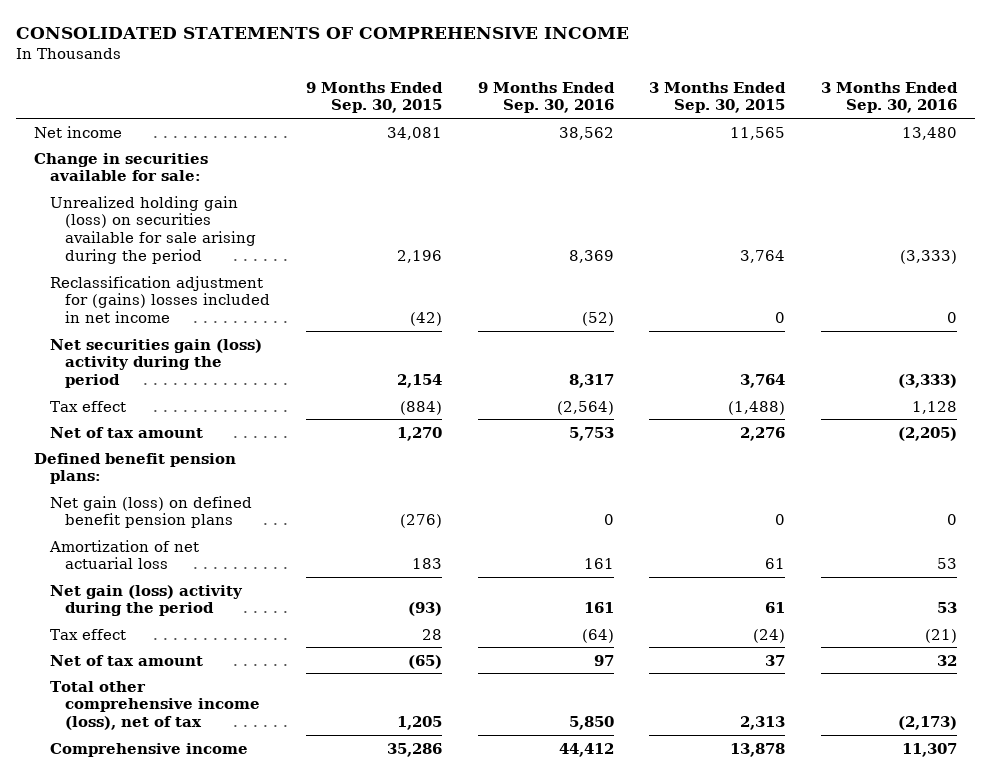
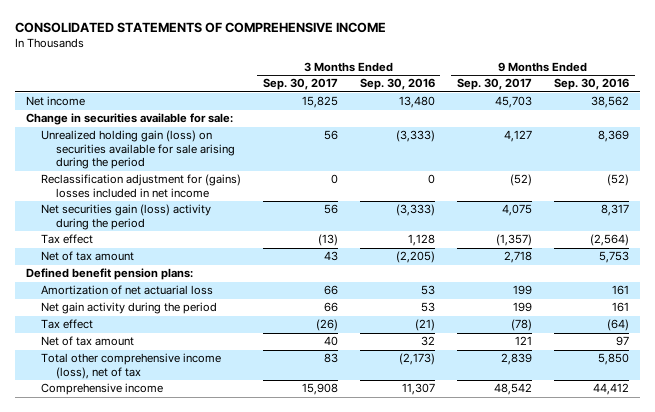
[306,81,444,114] 9 Months Ended Sep. 30, 2015 -> none
[649,81,787,114] 3 Months Ended Sep. 30, 2015 -> none
none -> [262,78,338,91] Sep. 30, 2017
none -> [456,78,532,91] Sep. 30, 2017
[49,495,252,529] Net gain (loss) on defined benefit pension plans -> none
[49,584,243,617] Net gain (loss) activity during the period -> [40,302,217,315] Net gain activity during the period

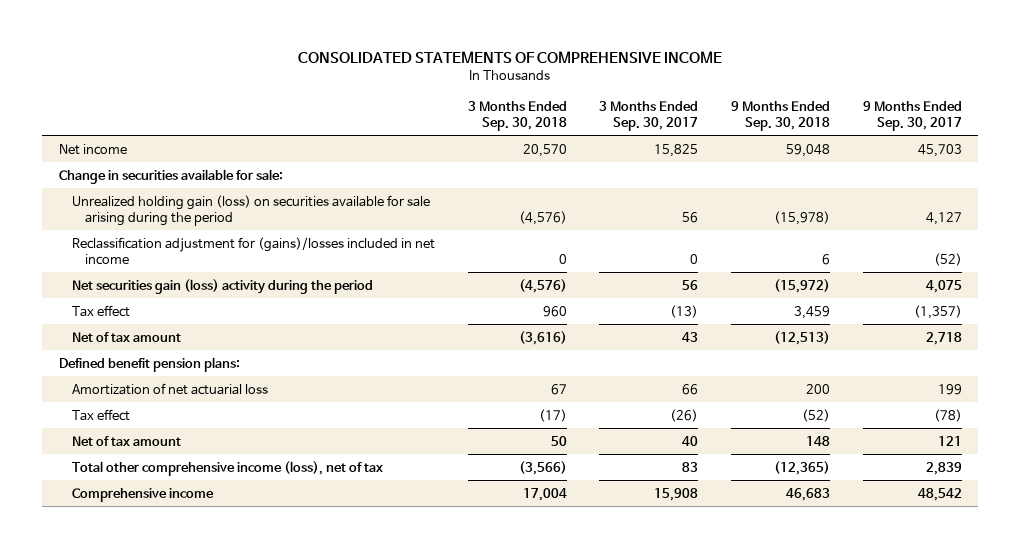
[359,78,435,91] Sep. 30, 2016 -> none
[554,78,630,91] Sep. 30, 2016 -> none
none -> [467,100,567,131] 3 Months Ended Sep. 30, 2018
none -> [731,100,831,131] 9 Months Ended Sep. 30, 2018
[40,174,241,198] Reclassification adjustment for (gains) losses included in net income -> [71,236,435,265] Reclassification adjustment for (gains)/losses included in net income
[40,302,217,315] Net gain activity during the period -> none

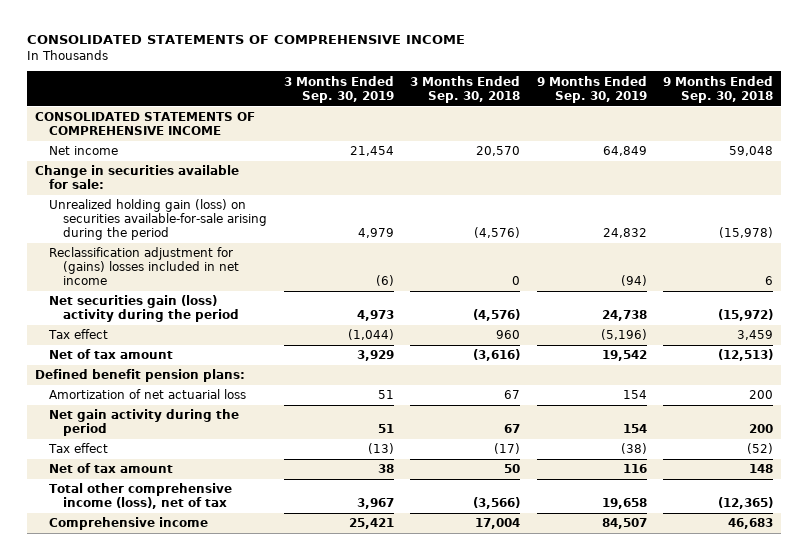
[599,100,699,131] 3 Months Ended Sep. 30, 2017 -> none
[862,100,962,131] 9 Months Ended Sep. 30, 2017 -> none
none -> [283,75,394,103] 3 Months Ended Sep. 30, 2019
none -> [536,75,647,103] 9 Months Ended Sep. 30, 2019
none -> [34,112,255,136] CONSOLIDATED STATEMENTS OF COMPREHENSIVE INCOME
[71,194,430,226] Unrealized holding gain (loss) on securities available for sale arising during the period -> [49,199,268,241] Unrealized holding gain (loss) on securities available-for-sale arising during the period
[71,236,435,265] Reclassification adjustment for (gains)/losses included in net income -> [49,247,240,286] Reclassification adjustment for (gains) losses included in net income
none -> [49,409,240,437] Net gain activity during the period

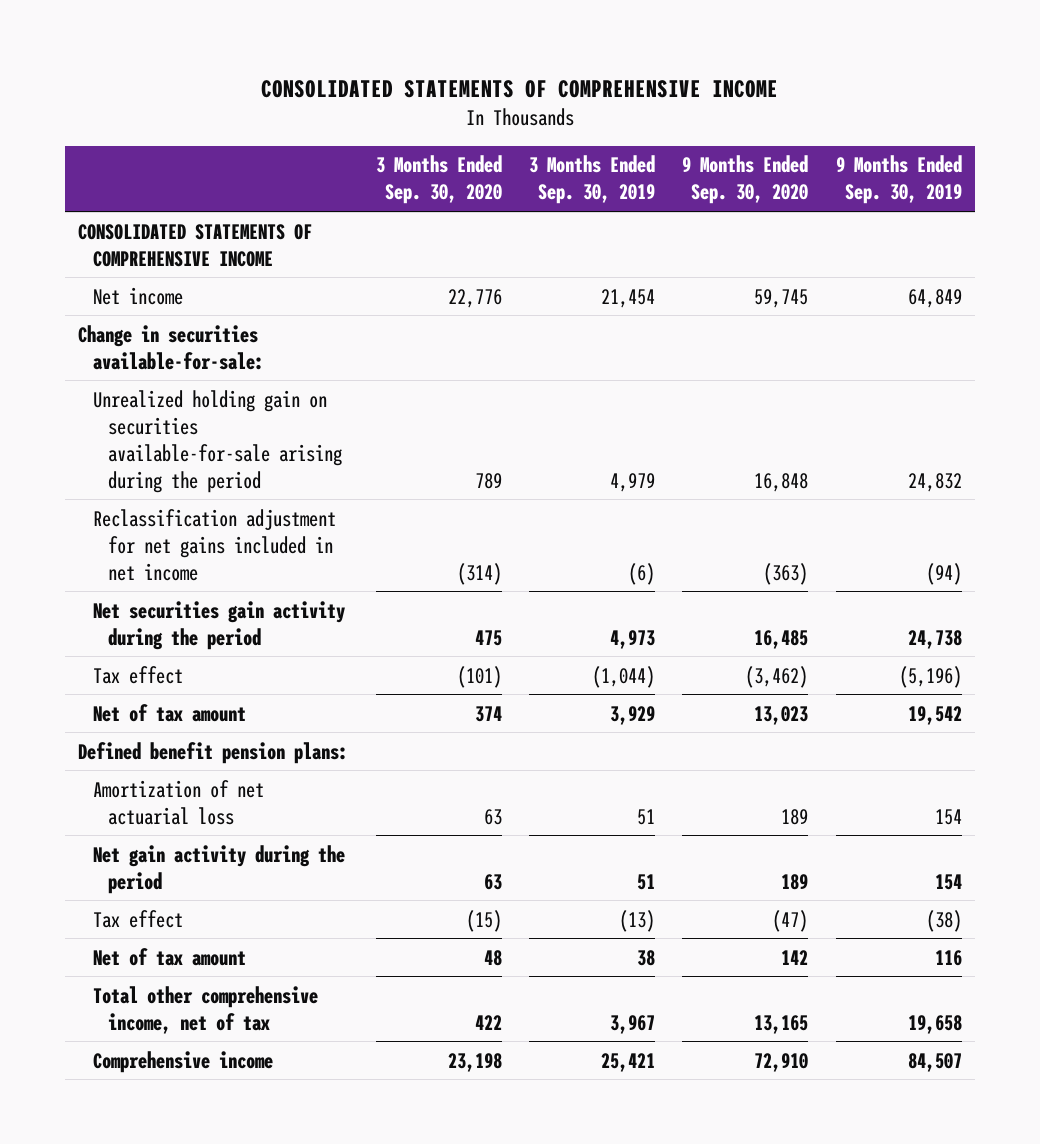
[410,75,521,103] 3 Months Ended Sep. 30, 2018 -> none
[663,75,774,103] 9 Months Ended Sep. 30, 2018 -> none
none -> [375,155,502,205] 3 Months Ended Sep. 30, 2020
none -> [682,155,809,205] 9 Months Ended Sep. 30, 2020
[34,165,239,190] Change in securities available for sale: -> [78,324,264,370] Change in securities available-for-sale:
[49,199,268,241] Unrealized holding gain (loss) on securities available-for-sale arising during the period -> [92,389,342,493] Unrealized holding gain on securities available-for-sale arising during the period
[49,247,240,286] Reclassification adjustment for (gains) losses included in net income -> [92,508,336,581] Reclassification adjustment for net gains included in net income
[49,295,240,323] Net securities gain (loss) activity during the period -> [92,600,345,650] Net securities gain activity during the period
[49,483,233,510] Total other comprehensive income (loss), net of tax -> [92,985,318,1034] Total other comprehensive income, net of tax

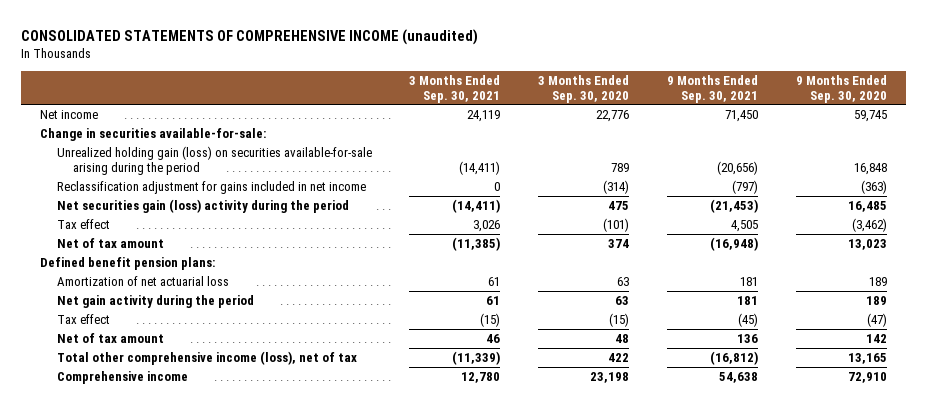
[260,79,778,98] CONSOLIDATED STATEMENTS OF COMPREHENSIVE INCOME -> [21,28,479,45] CONSOLIDATED STATEMENTS OF COMPREHENSIVE INCOME (unaudited)
[528,155,655,205] 3 Months Ended Sep. 30, 2019 -> none
[835,155,962,205] 9 Months Ended Sep. 30, 2019 -> none
none -> [409,74,501,103] 3 Months Ended Sep. 30, 2021
none -> [667,74,759,103] 9 Months Ended Sep. 30, 2021
[78,223,313,267] CONSOLIDATED STATEMENTS OF COMPREHENSIVE INCOME -> none
[92,389,342,493] Unrealized holding gain on securities available-for-sale arising during the period -> [56,145,372,175] Unrealized holding gain (loss) on securities available-for-sale arising during the period
[92,508,336,581] Reclassification adjustment for net gains included in net income -> [56,180,366,194] Reclassification adjustment for gains included in net income
[92,600,345,650] Net securities gain activity during the period -> [56,198,349,213] Net securities gain (loss) activity during the period
[92,985,318,1034] Total other comprehensive income, net of tax -> [56,350,357,365] Total other comprehensive income (loss), net of tax

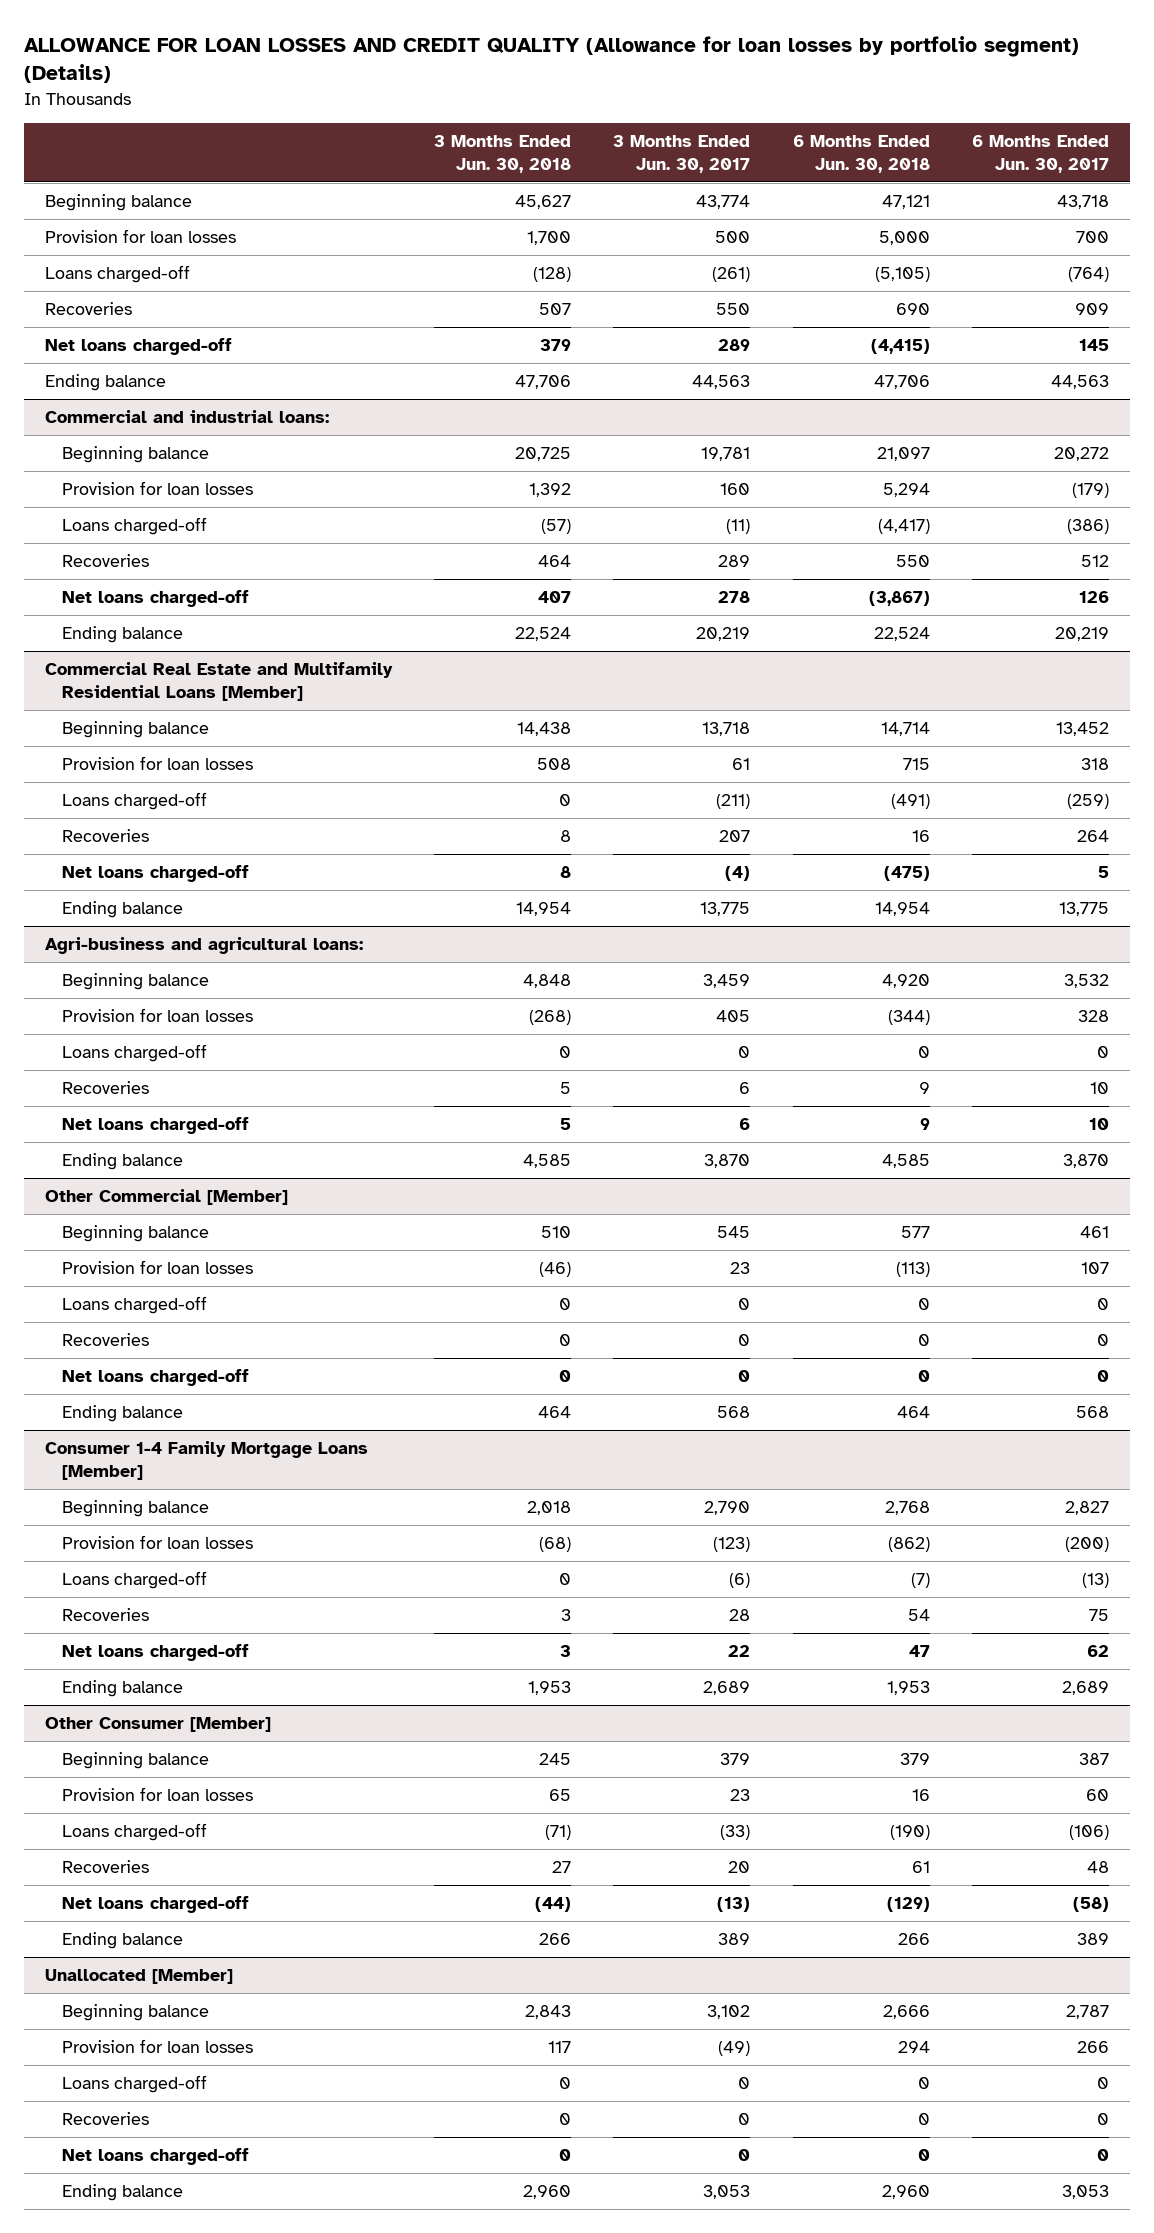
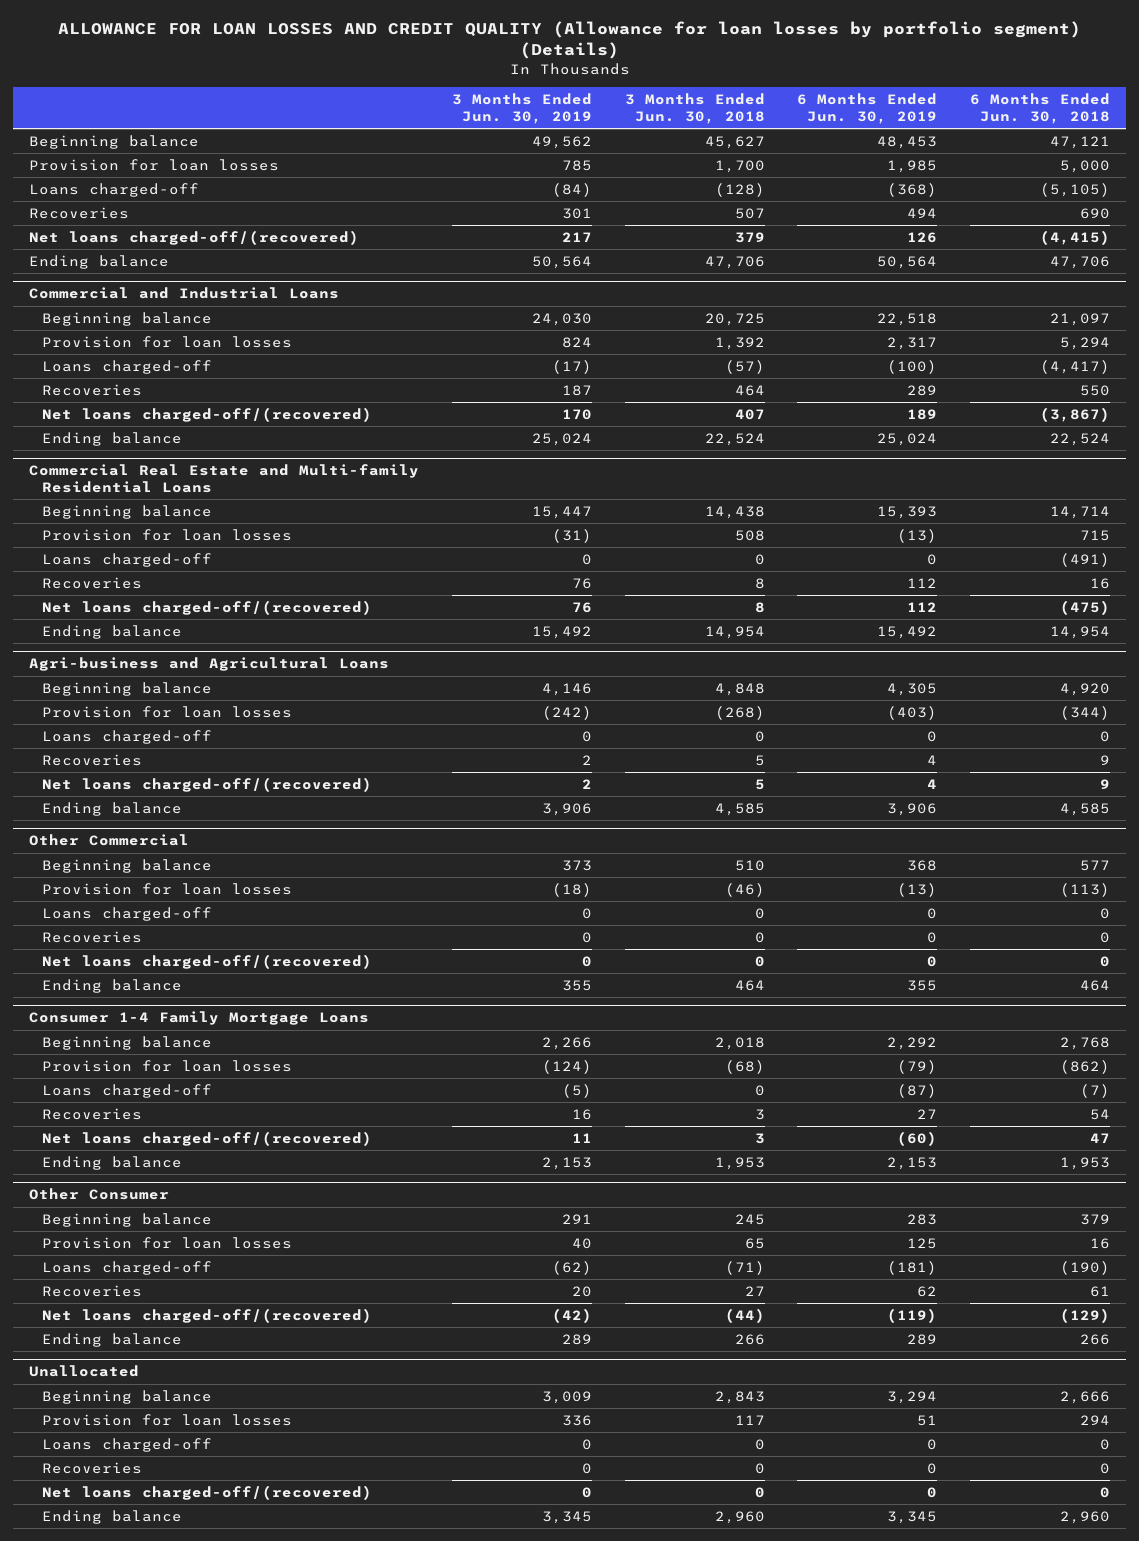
[613,134,751,173] 3 Months Ended Jun. 30, 2017 -> none
[971,134,1109,173] 6 Months Ended Jun. 30, 2017 -> none
none -> [452,93,593,125] 3 Months Ended Jun. 30, 2019
none -> [797,93,938,125] 6 Months Ended Jun. 30, 2019
[44,338,232,356] Net loans charged-off -> [29,229,360,245] Net loans charged-off/(recovered)
[44,410,329,424] Commercial and industrial loans: -> [29,287,340,300] Commercial and Industrial Loans
[61,590,249,608] Net loans charged-off -> [41,406,372,422] Net loans charged-off/(recovered)
[44,662,393,702] Commercial Real Estate and Multifamily Residential Loans [Member] -> [29,464,420,494] Commercial Real Estate and Multi-family Residential Loans
[61,865,249,883] Net loans charged-off -> [41,599,372,615] Net loans charged-off/(recovered)
[44,937,363,955] Agri-business and agricultural loans: -> [29,657,390,672] Agri-business and Agricultural Loans
[61,1117,249,1135] Net loans charged-off -> [41,776,372,792] Net loans charged-off/(recovered)
[44,1189,288,1206] Other Commercial [Member] -> [29,834,190,847] Other Commercial
[61,1369,249,1387] Net loans charged-off -> [41,953,372,969] Net loans charged-off/(recovered)
[44,1441,368,1481] Consumer 1-4 Family Mortgage Loans [Member] -> [29,1011,370,1026] Consumer 1-4 Family Mortgage Loans
[61,1644,249,1662] Net loans charged-off -> [41,1130,372,1146] Net loans charged-off/(recovered)
[44,1717,271,1733] Other Consumer [Member] -> [29,1188,170,1201] Other Consumer
[61,1896,249,1914] Net loans charged-off -> [41,1307,372,1323] Net loans charged-off/(recovered)
[44,1969,233,1985] Unallocated [Member] -> [29,1365,140,1378] Unallocated
[61,2148,249,2166] Net loans charged-off -> [41,1484,372,1500] Net loans charged-off/(recovered)

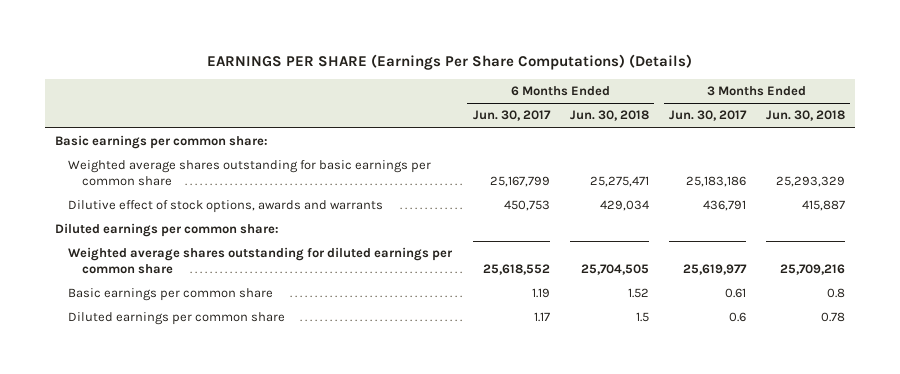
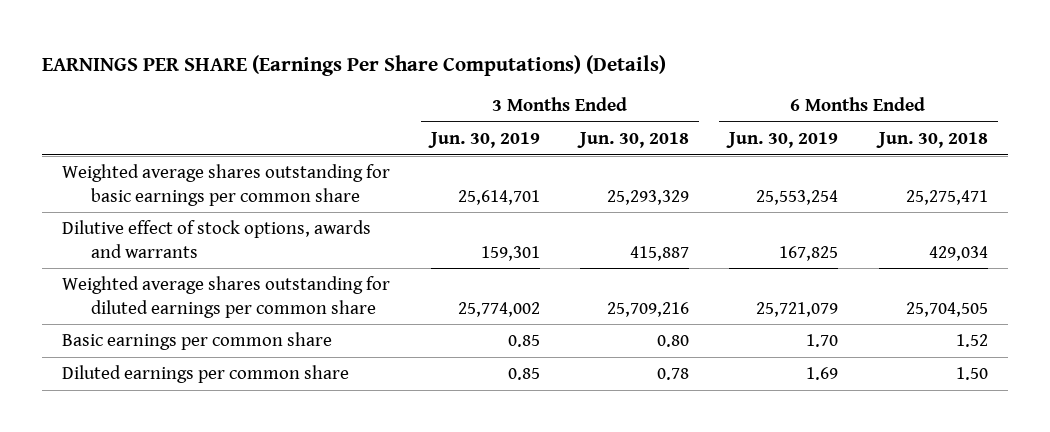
[472,110,551,122] Jun. 30, 2017 -> none
[668,110,747,122] Jun. 30, 2017 -> none
none -> [427,131,540,148] Jun. 30, 2019
none -> [726,131,839,148] Jun. 30, 2019
[55,135,269,150] Basic earnings per common share: -> none
[55,223,280,238] Diluted earnings per common share: -> none
[826,288,845,299] 0.8 -> [656,335,689,348] 0.80
[635,312,649,323] 1.5 -> [955,367,988,381] 1.50

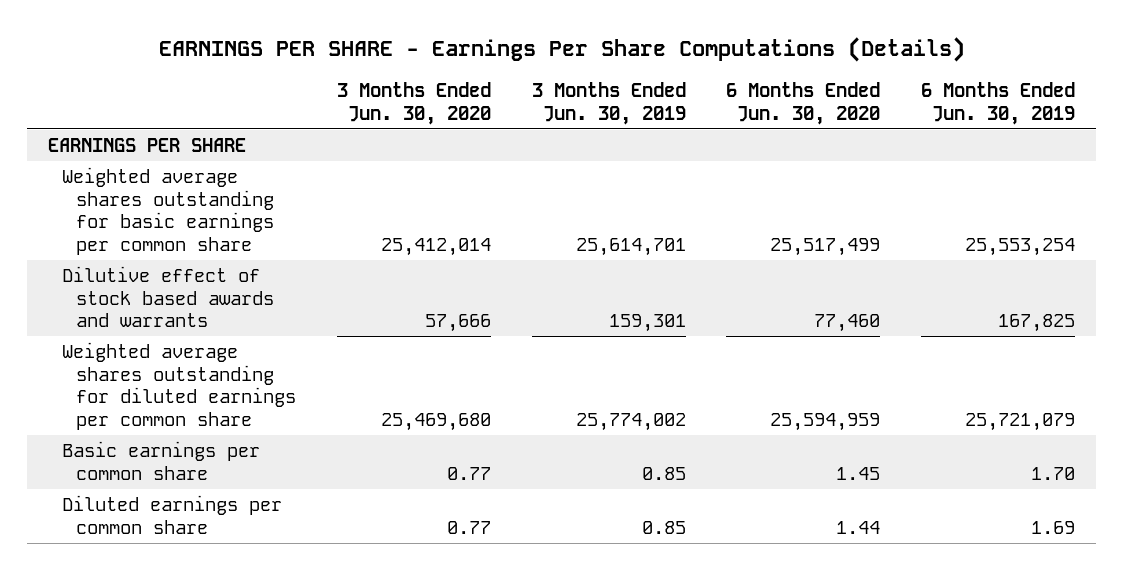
[42,54,667,76] EARNINGS PER SHARE (Earnings Per Share Computations) (Details) -> [158,37,965,63] EARNINGS PER SHARE - Earnings Per Share Computations (Details)
[576,131,689,148] Jun. 30, 2018 -> none
[875,131,988,148] Jun. 30, 2018 -> none
none -> [336,82,491,125] 3 Months Ended Jun. 30, 2020
none -> [726,82,881,125] 6 Months Ended Jun. 30, 2020
none -> [47,138,246,153] EARNINGS PER SHARE
[62,220,372,258] Dilutive effect of stock options, awards and warrants -> [61,266,274,328] Dilutive effect of stock based awards and warrants

